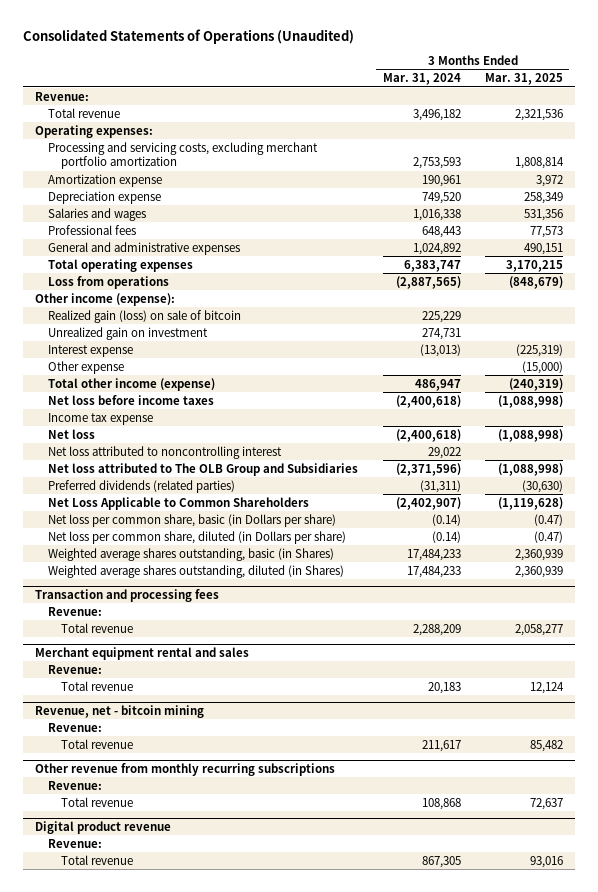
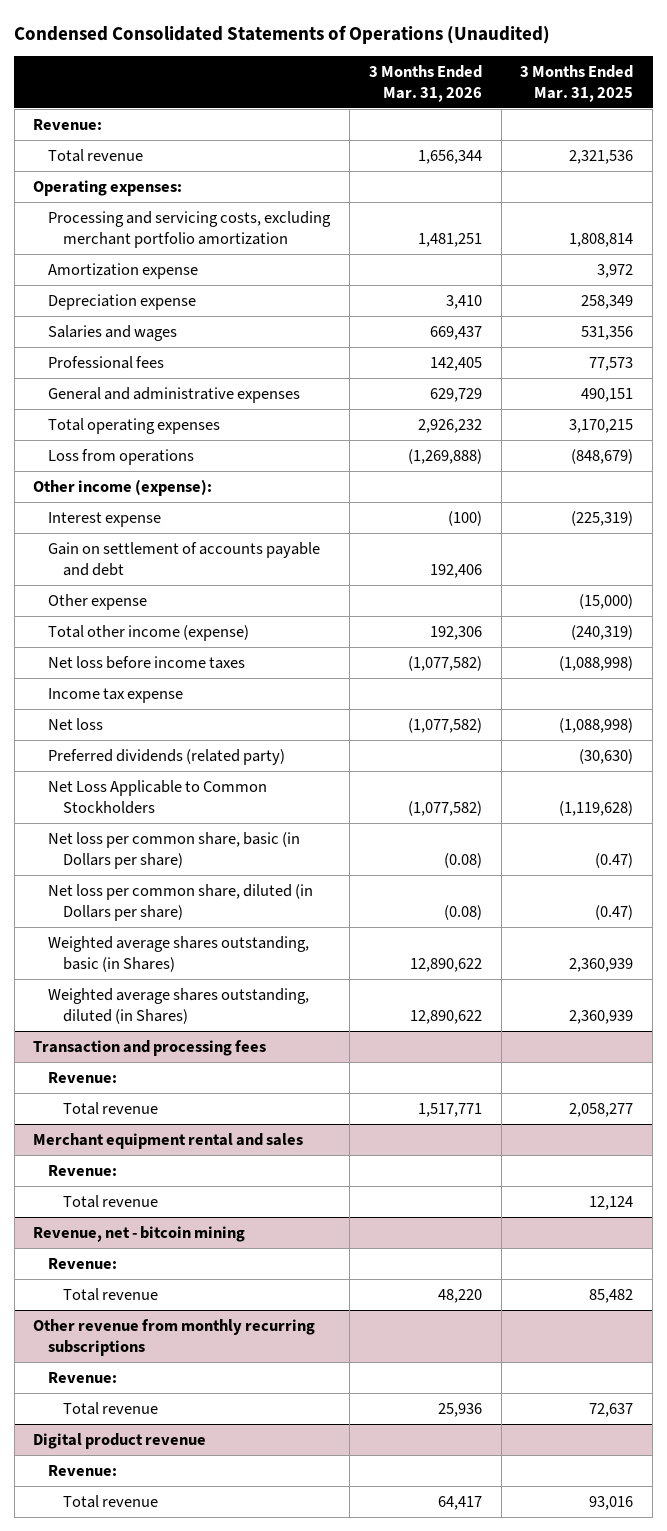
[23,28,355,44] Consolidated Statements of Operations (Unaudited) -> [14,24,551,44] Condensed Consolidated Statements of Operations (Unaudited)
[382,73,461,86] Mar. 31, 2024 -> none
none -> [368,64,482,103] 3 Months Ended Mar. 31, 2026
[48,309,242,323] Realized gain (loss) on sale of bitcoin -> none
[48,326,209,340] Unrealized gain on investment -> none
none -> [48,541,321,576] Gain on settlement of accounts payable and debt
[48,445,283,459] Net loss attributed to noncontrolling interest -> none
[48,462,359,476] Net loss attributed to The OLB Group and Subsidiaries -> none
[48,479,236,493] Preferred dividends (related parties) -> [48,748,286,765] Preferred dividends (related party)
[48,496,310,510] Net Loss Applicable to Common Shareholders -> [48,779,268,814] Net Loss Applicable to Common Stockholders

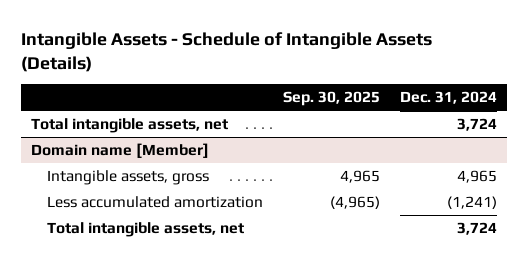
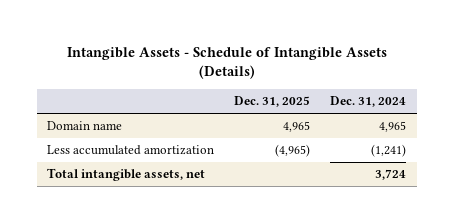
[282,91,380,107] Sep. 30, 2025 -> none
none -> [234,96,311,108] Dec. 31, 2025
[30,117,228,133] Total intangible assets, net -> none
[30,142,209,158] Domain name [Member] -> none
[46,169,209,185] Intangible assets, gross -> [46,121,122,131] Domain name

